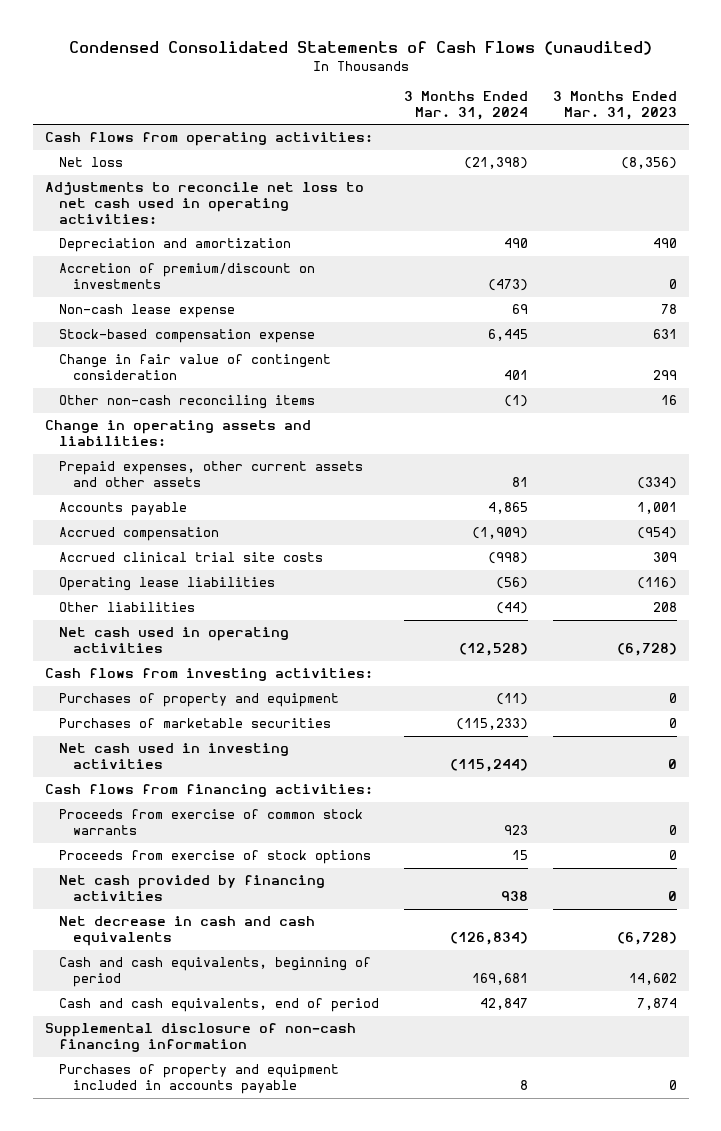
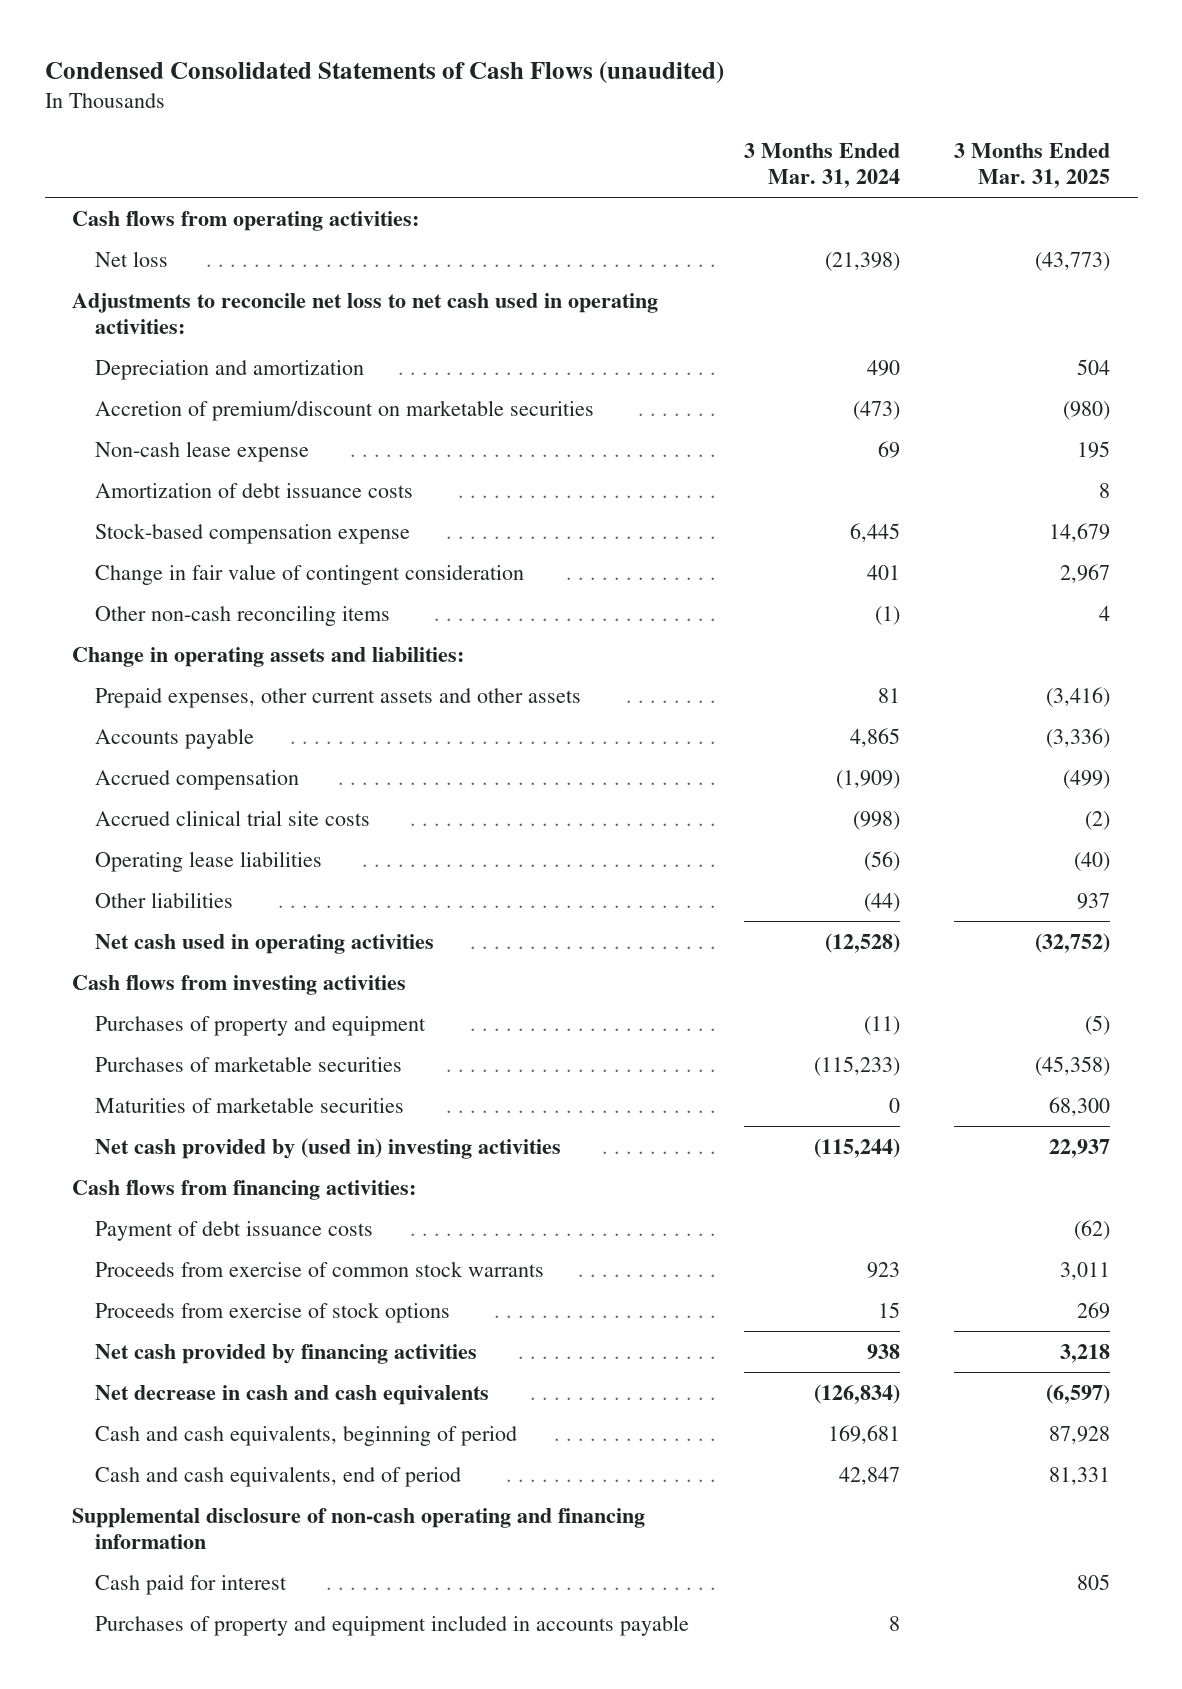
[552,91,677,120] 3 Months Ended Mar. 31, 2023 -> none
none -> [954,142,1111,189] 3 Months Ended Mar. 31, 2025
[59,263,316,290] Accretion of premium/discount on investments -> [94,399,594,421] Accretion of premium/discount on marketable securities
none -> [94,482,413,498] Amortization of debt issuance costs
[44,668,373,682] Cash flows from investing activities: -> [72,974,407,995] Cash flows from investing activities
none -> [94,1096,404,1113] Maturities of marketable securities
[59,743,290,770] Net cash used in investing activities -> [94,1137,561,1159] Net cash provided by (used in) investing activities
none -> [94,1220,373,1241] Payment of debt issuance costs
[44,1023,356,1053] Supplemental disclosure of non-cash financing information -> [72,1507,646,1549] Supplemental disclosure of non-cash operating and financing information
none -> [94,1574,287,1595] Cash paid for interest

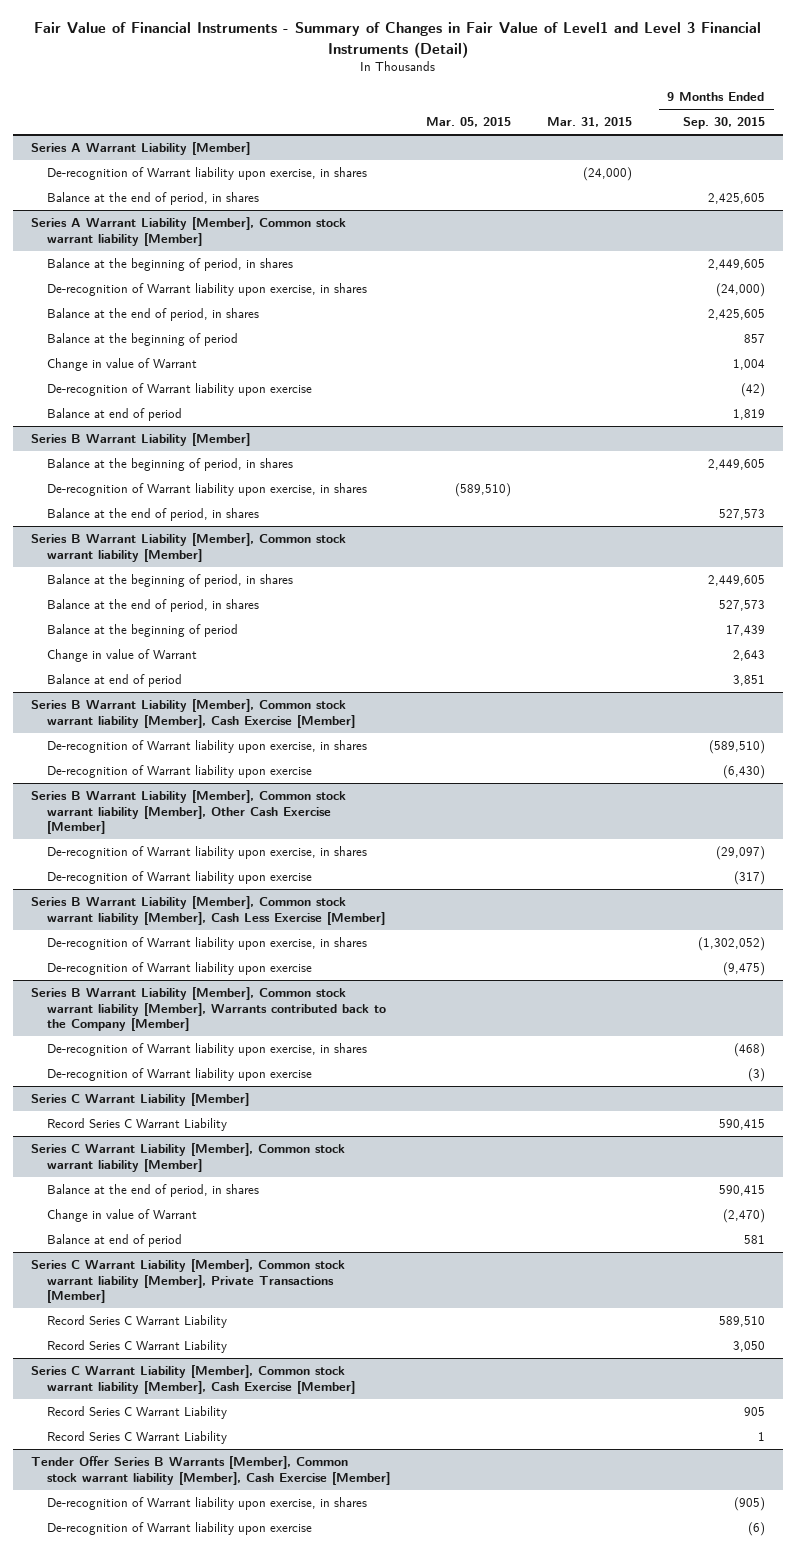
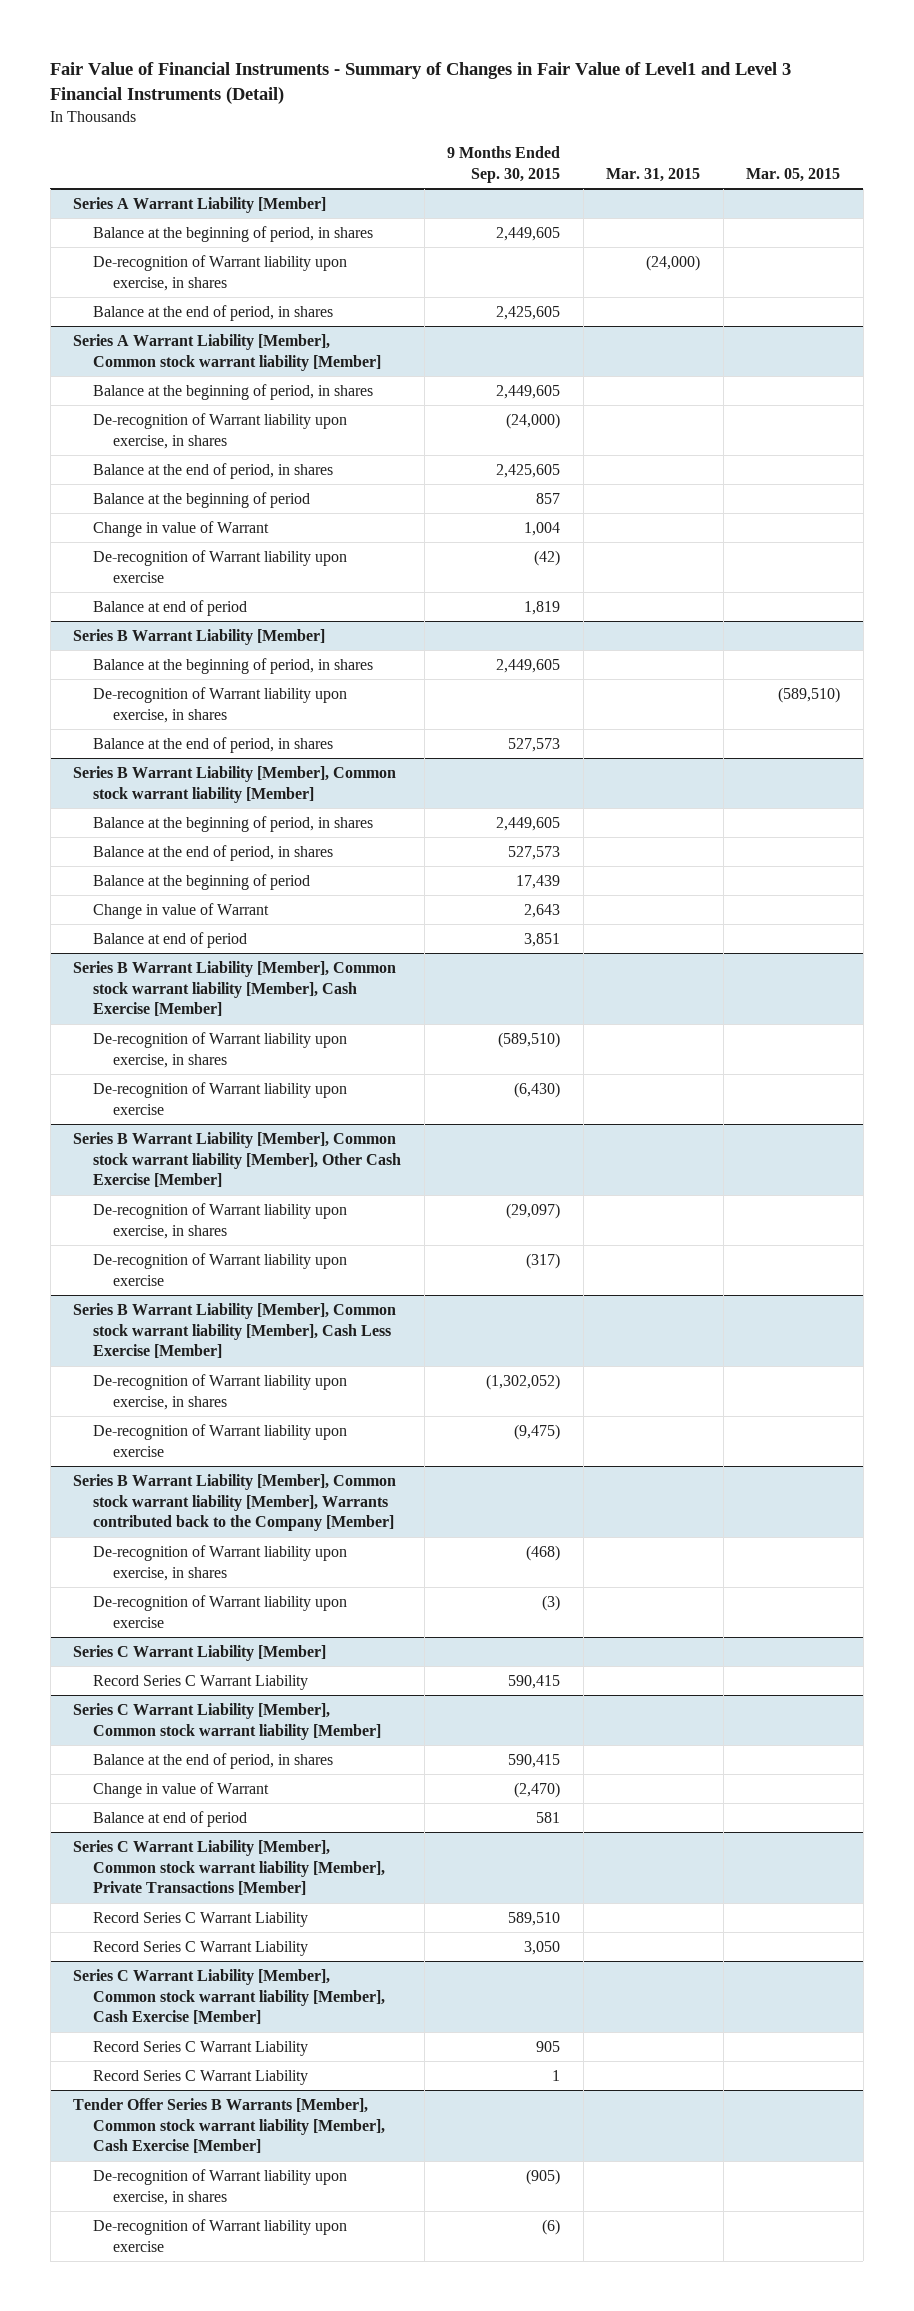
none -> [93,225,374,242] Balance at the beginning of period, in shares

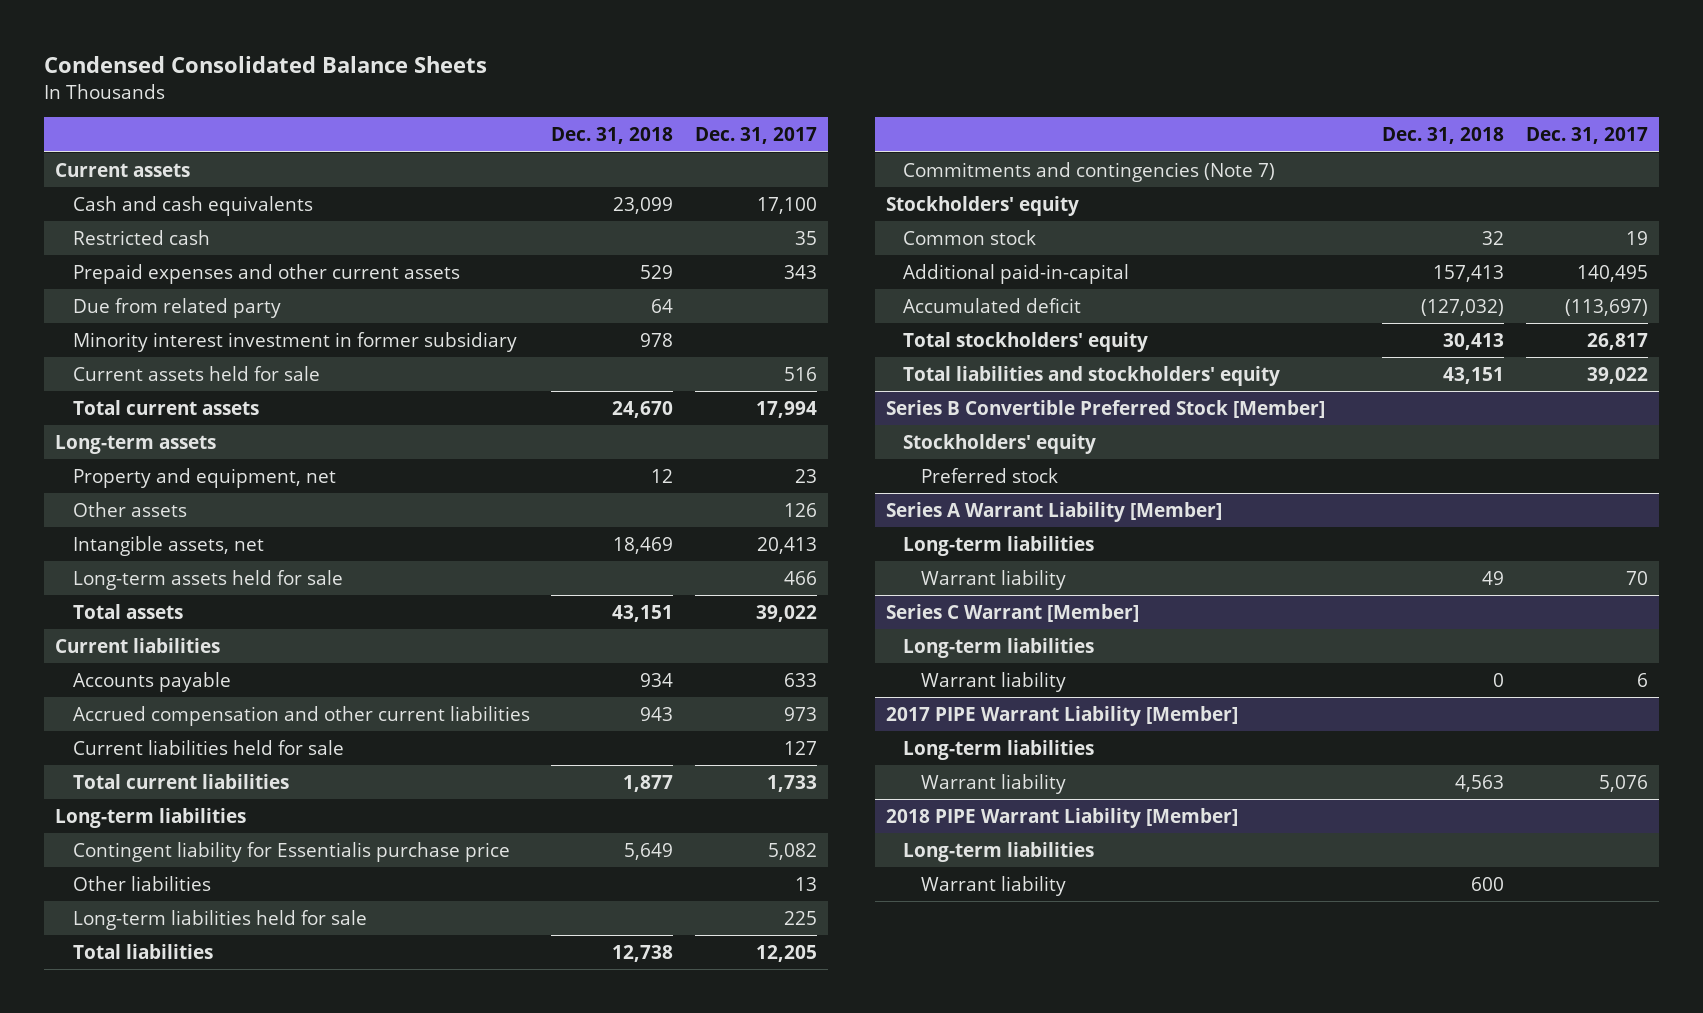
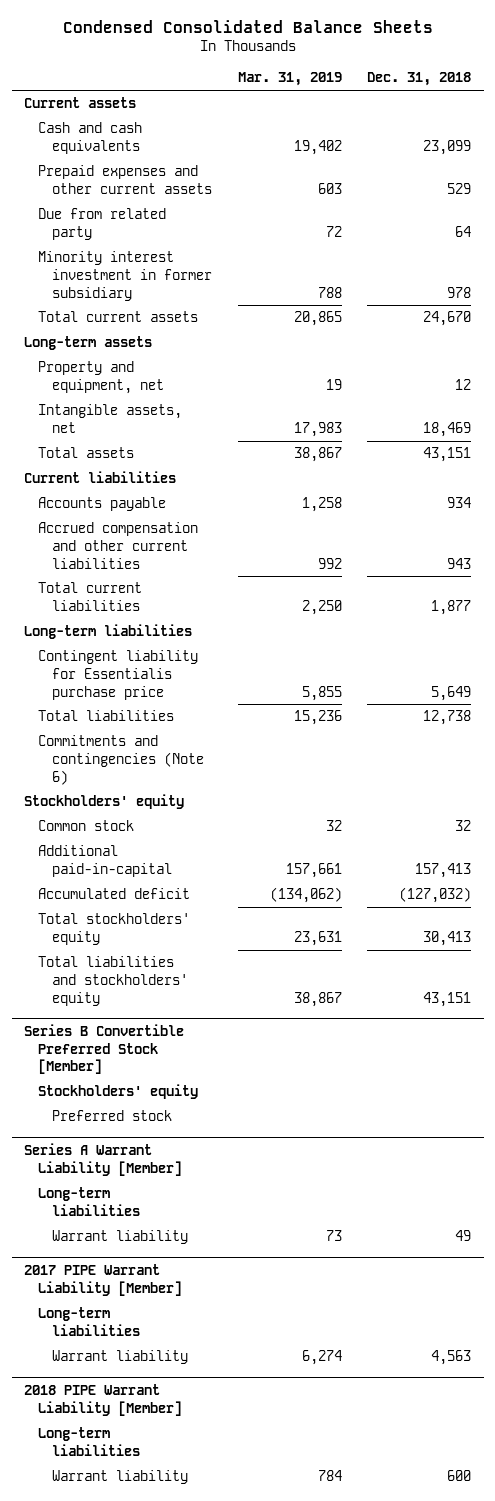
[695,127,818,145] Dec. 31, 2017 -> none
none -> [237,72,342,87] Mar. 31, 2019
[72,229,210,245] Restricted cash -> none
[72,365,320,381] Current assets held for sale -> none
[72,501,187,517] Other assets -> none
[72,569,343,590] Long-term assets held for sale -> none
[72,739,344,755] Current liabilities held for sale -> none
[72,875,211,891] Other liabilities -> none
[72,909,367,930] Long-term liabilities held for sale -> none
[903,161,1276,182] Commitments and contingencies (Note 7) -> [38,735,205,785] Commitments and contingencies (Note 6)
[885,603,1139,622] Series C Warrant [Member] -> none
[903,637,1095,658] Long-term liabilities -> none
[921,671,1067,692] Warrant liability -> none

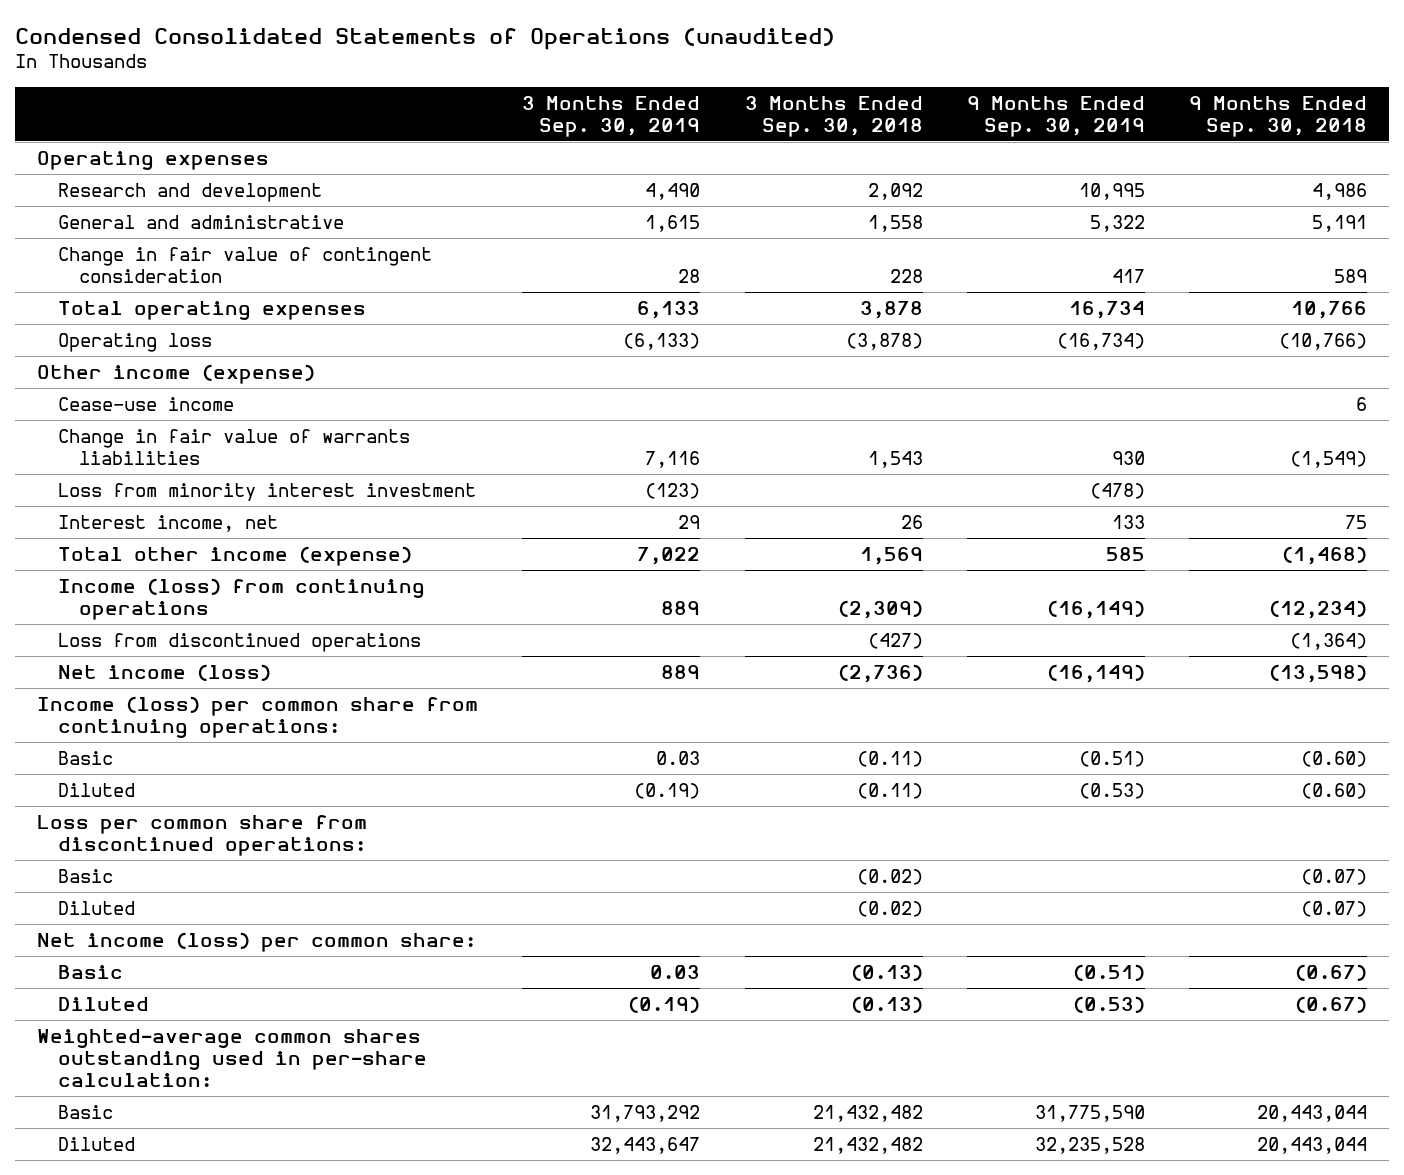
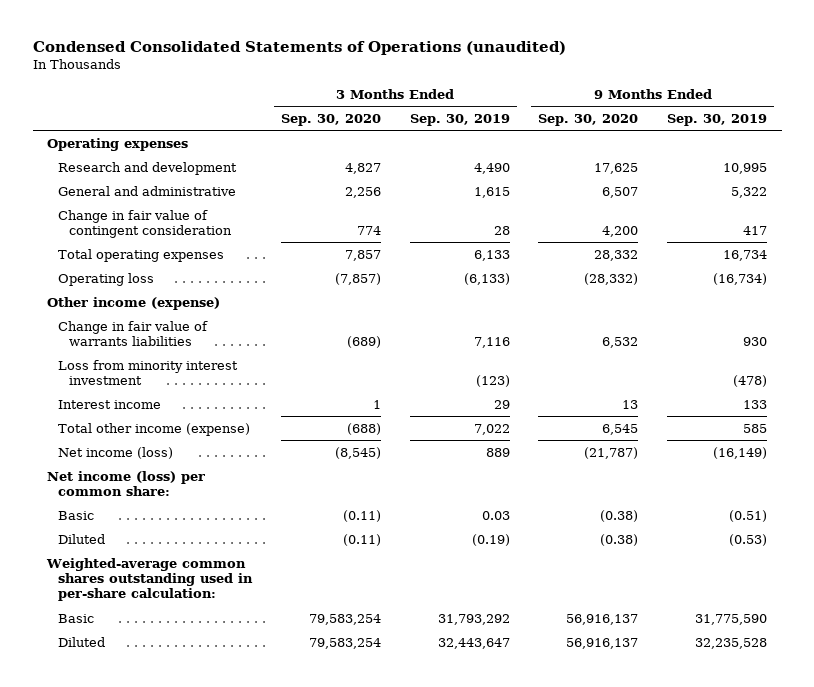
[744,95,923,137] 3 Months Ended Sep. 30, 2018 -> none
[1188,95,1367,137] 9 Months Ended Sep. 30, 2018 -> none
none -> [280,113,381,126] Sep. 30, 2020
none -> [538,113,639,126] Sep. 30, 2020
[58,397,235,412] Cease-use income -> none
[58,515,279,533] Interest income, net -> [57,399,161,409] Interest income
[58,578,426,620] Income (loss) from continuing operations -> none
[58,633,422,653] Loss from discontinued operations -> none
[37,696,479,738] Income (loss) per common share from continuing operations: -> none
[58,751,114,766] Basic -> none
[58,783,136,798] Diluted -> none
[37,815,368,856] Loss per common share from discontinued operations: -> none
[58,869,114,884] Basic -> none
[58,901,136,916] Diluted -> none

